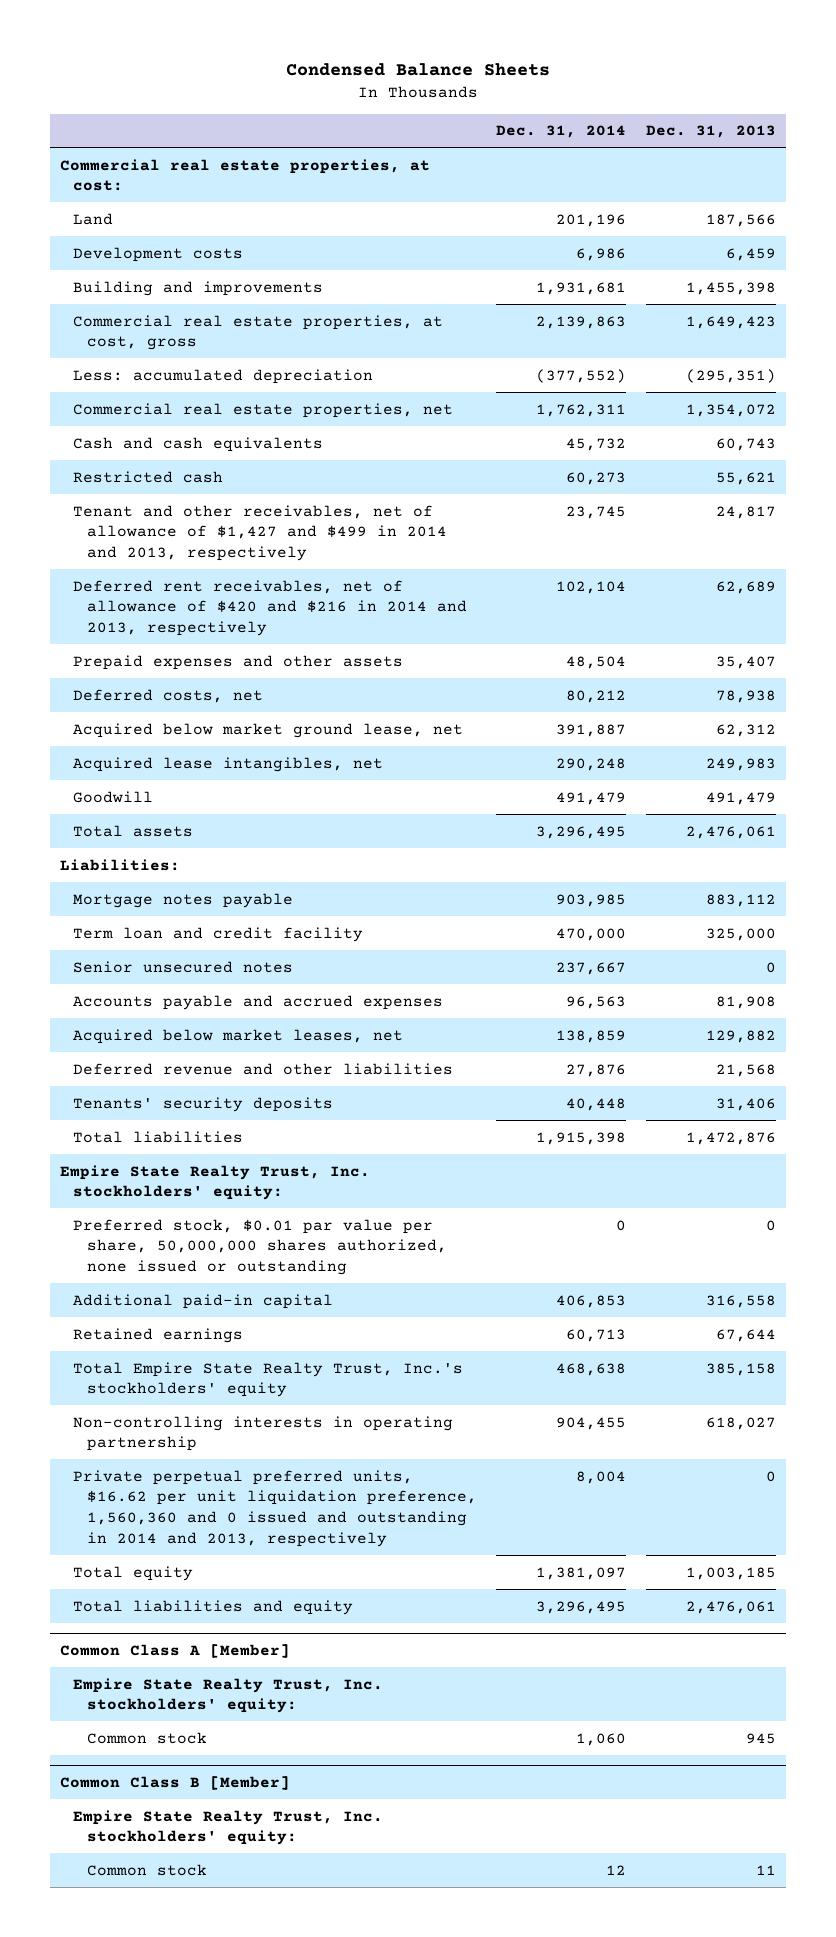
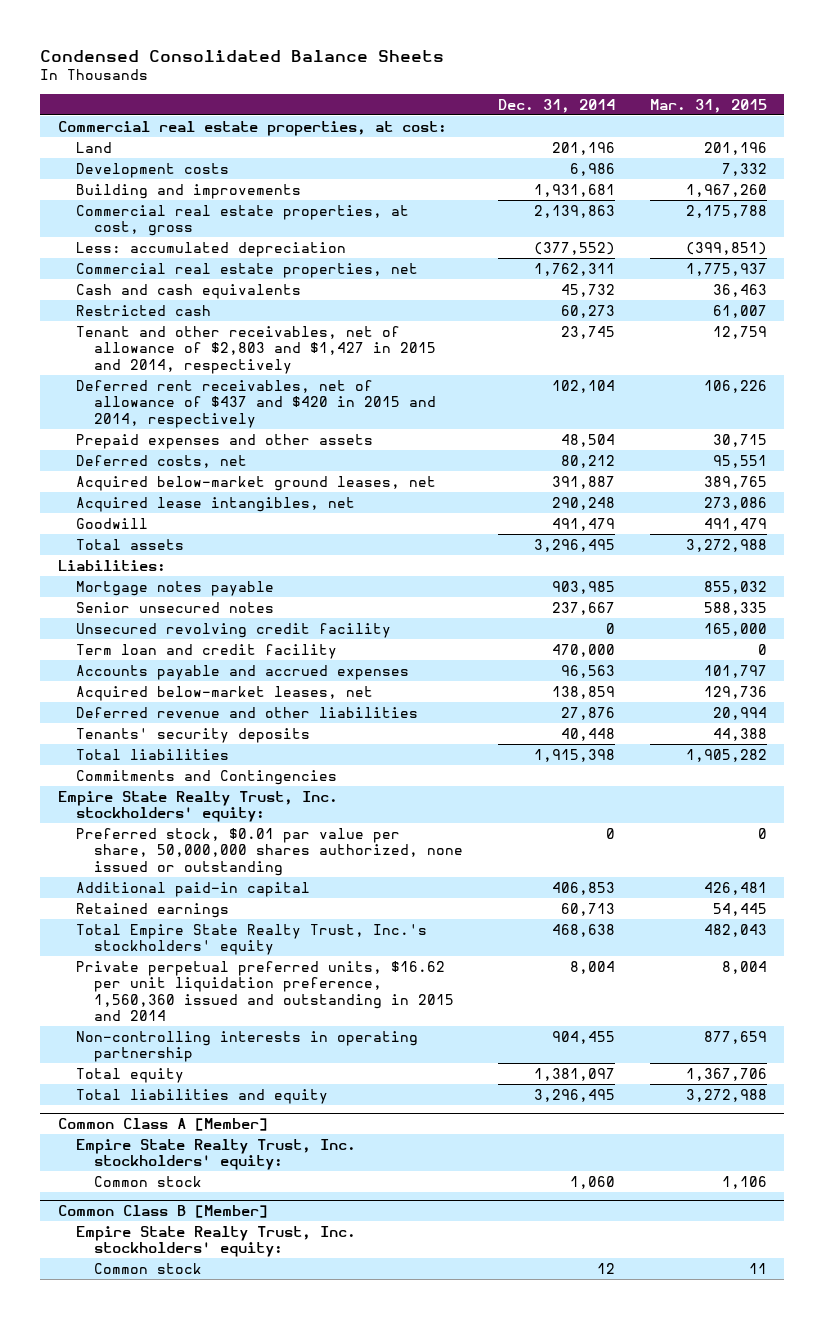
[285,63,550,77] Condensed Balance Sheets -> [40,49,445,62] Condensed Consolidated Balance Sheets
[645,125,776,139] Dec. 31, 2013 -> none
none -> [649,98,767,113] Mar. 31, 2015
[73,504,447,562] Tenant and other receivables, net of allowance of $1,427 and $499 in 2014 and 2013, respectively -> [75,325,437,374] Tenant and other receivables, net of allowance of $2,803 and $1,427 in 2015 and 2014, respectively
[73,579,467,637] Deferred rent receivables, net of allowance of $420 and $216 in 2014 and 2013, respectively -> [75,379,437,428] Deferred rent receivables, net of allowance of $437 and $420 in 2015 and 2014, respectively
[73,722,464,738] Acquired below market ground lease, net -> [75,475,436,491] Acquired below-market ground leases, net
none -> [75,622,391,638] Unsecured revolving credit facility
[73,926,364,942] Term loan and credit facility -> [75,643,337,659] Term loan and credit facility
[73,1028,404,1044] Acquired below market leases, net -> [75,685,373,701] Acquired below-market leases, net
none -> [75,769,337,785] Commitments and Contingencies
none -> [75,960,455,1022] Private perpetual preferred units, $16.62 per unit liquidation preference, 1,560,360 issued and outstanding in 2015 and 2014
[73,1469,477,1547] Private perpetual preferred units, $16.62 per unit liquidation preference, 1,560,360 and 0 issued and outstanding in 2014 and 2013, respectively -> none

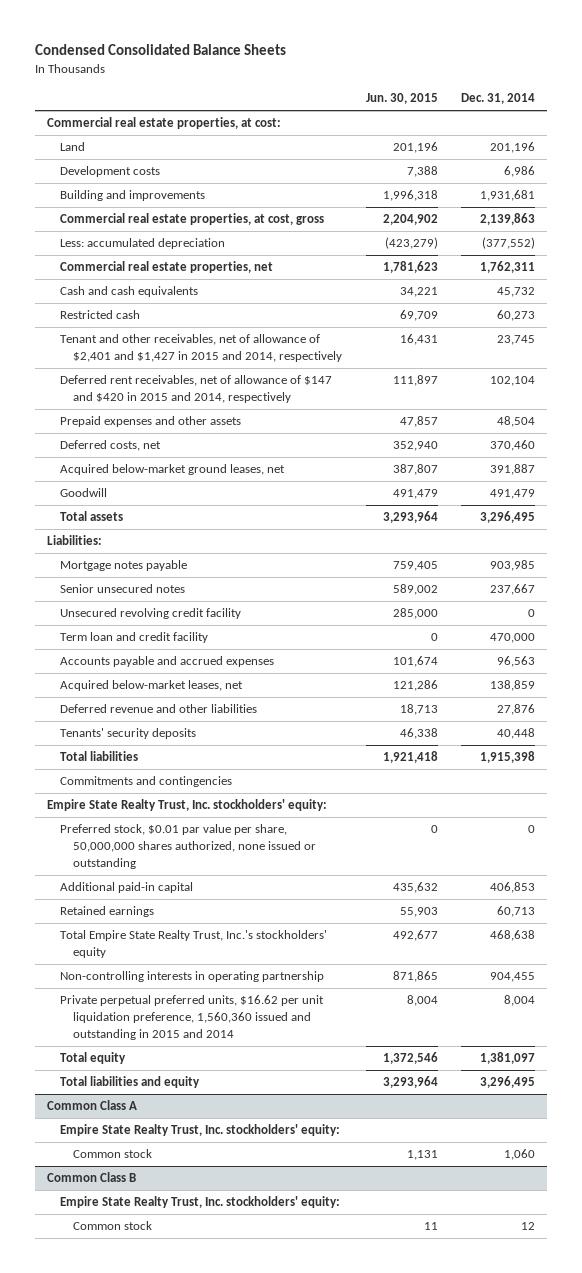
[649,98,767,113] Mar. 31, 2015 -> none
none -> [365,93,438,105] Jun. 30, 2015
[75,325,437,374] Tenant and other receivables, net of allowance of $2,803 and $1,427 in 2015 and 2014, respectively -> [60,334,343,363] Tenant and other receivables, net of allowance of $2,401 and $1,427 in 2015 and 2014, respectively
[75,379,437,428] Deferred rent receivables, net of allowance of $437 and $420 in 2015 and 2014, respectively -> [60,375,333,404] Deferred rent receivables, net of allowance of $147 and $420 in 2015 and 2014, respectively
[560,454,615,468] 80,212 -> [490,440,536,452] 370,460
[75,496,355,512] Acquired lease intangibles, net -> none
[75,769,337,785] Commitments and Contingencies -> [60,776,233,788] Commitments and contingencies
[75,960,455,1022] Private perpetual preferred units, $16.62 per unit liquidation preference, 1,560,360 issued and outstanding in 2015 and 2014 -> [60,995,325,1040] Private perpetual preferred units, $16.62 per unit liquidation preference, 1,560,360 issued and outstanding in 2015 and 2014
[57,1117,268,1131] Common Class A [Member] -> [46,1100,137,1111] Common Class A
[57,1204,268,1218] Common Class B [Member] -> [46,1172,136,1183] Common Class B

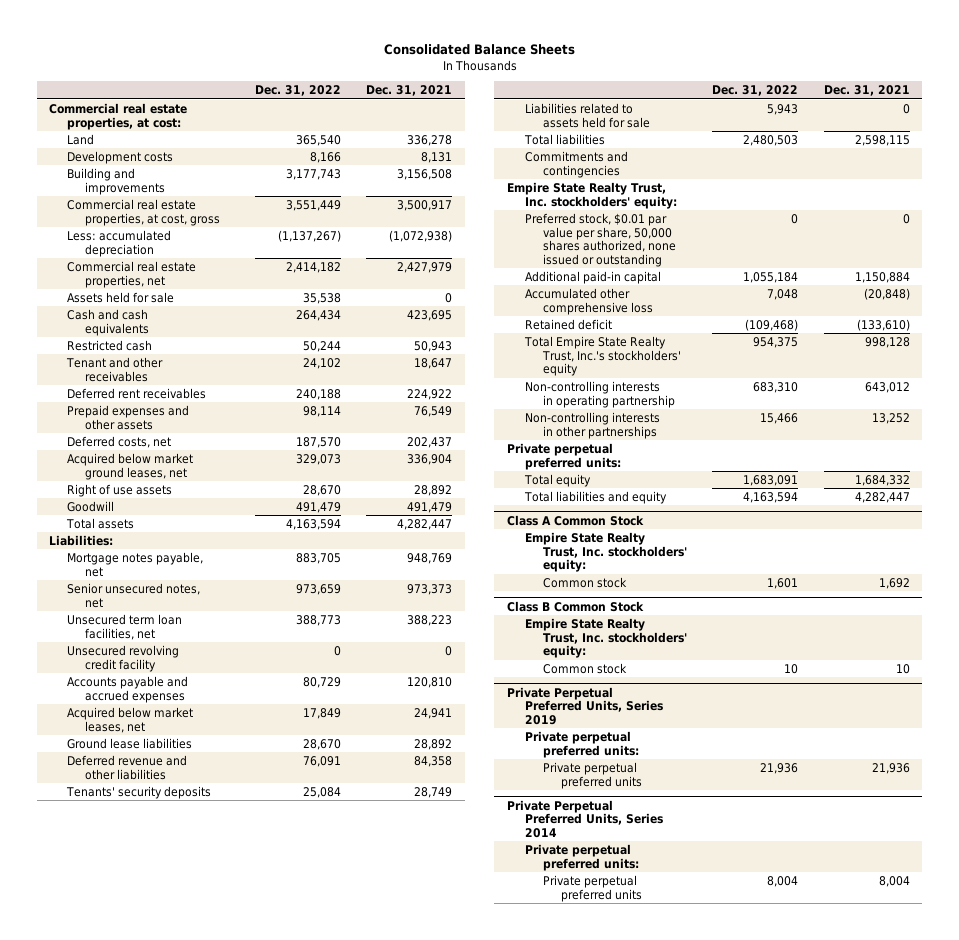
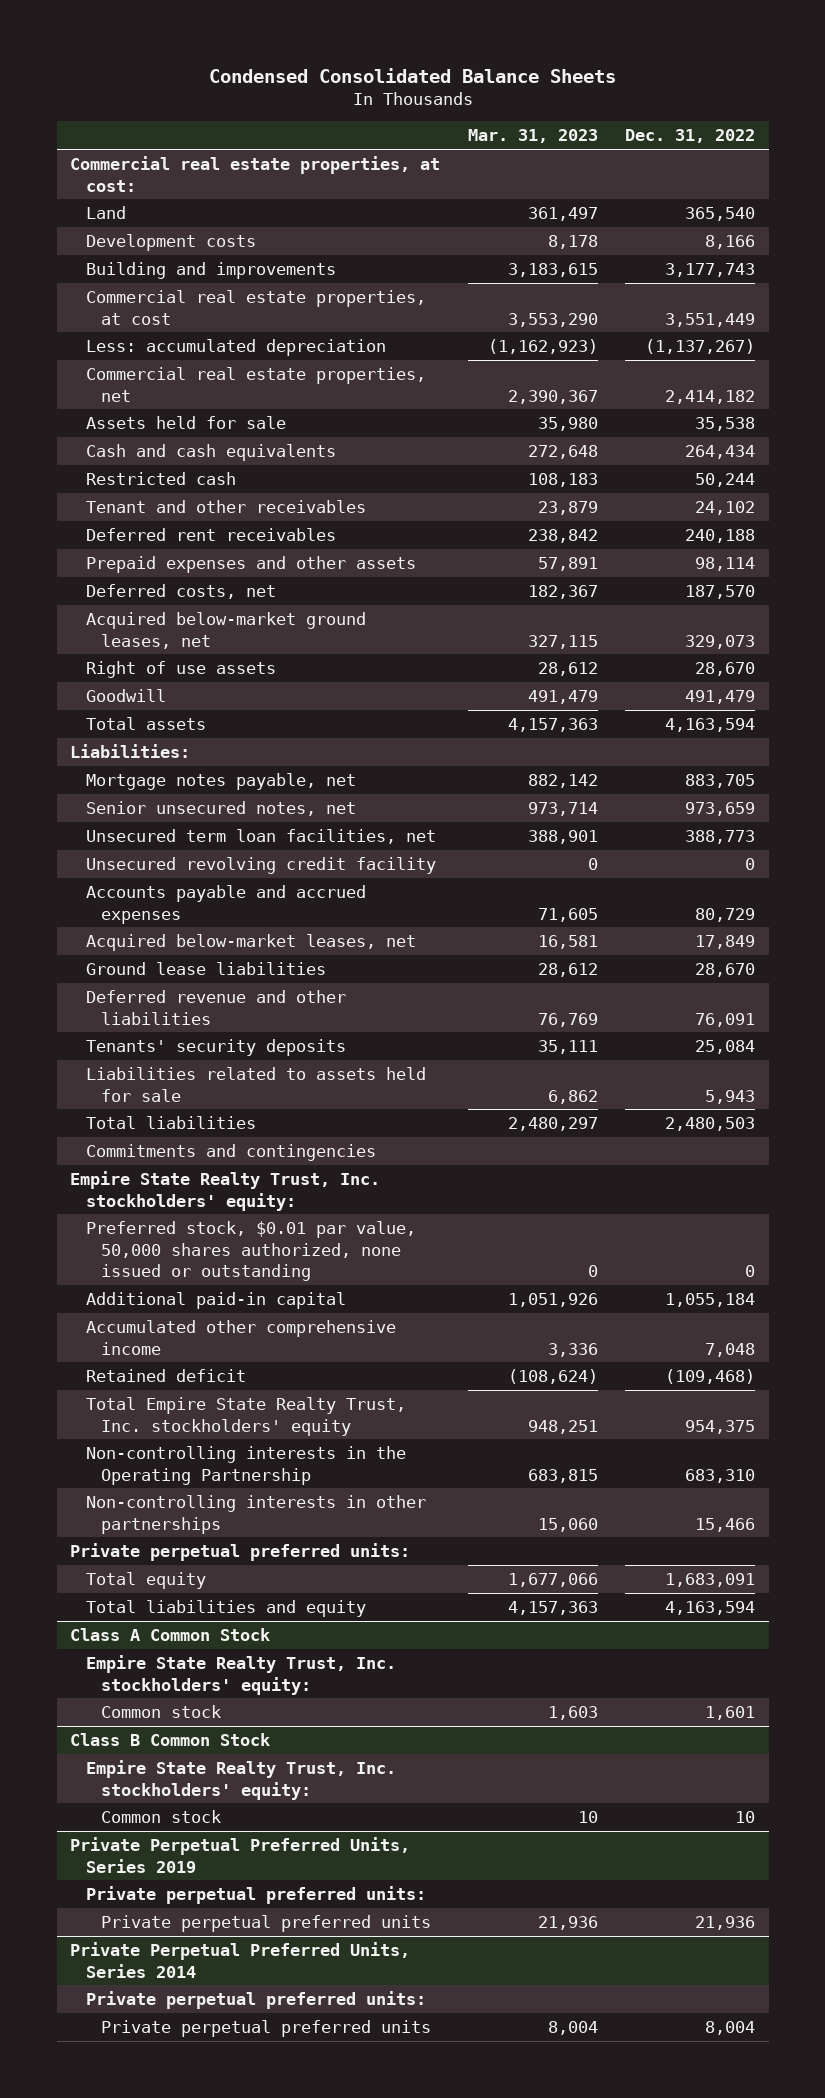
[383,44,575,56] Consolidated Balance Sheets -> [208,67,616,83] Condensed Consolidated Balance Sheets
[366,85,453,97] Dec. 31, 2021 -> none
none -> [467,129,598,144] Mar. 31, 2023
[67,198,221,226] Commercial real estate properties, at cost, gross -> [85,289,426,325] Commercial real estate properties, at cost
[67,452,194,480] Acquired below market ground leases, net -> [85,611,366,649] Acquired below-market ground leases, net
[67,706,194,733] Acquired below market leases, net -> [85,933,416,951] Acquired below-market leases, net
[524,212,676,267] Preferred stock, $0.01 par value per share, 50,000 shares authorized, none issued or outstanding -> [85,1220,416,1282] Preferred stock, $0.01 par value, 50,000 shares authorized, none issued or outstanding
[524,287,653,315] Accumulated other comprehensive loss -> [85,1319,396,1355] Accumulated other comprehensive income
[523,335,681,377] Total Empire State Realty Trust, Inc.'s stockholders' equity -> [85,1396,406,1436] Total Empire State Realty Trust, Inc. stockholders' equity
[524,380,675,408] Non-controlling interests in operating partnership -> [85,1445,406,1485] Non-controlling interests in the Operating Partnership

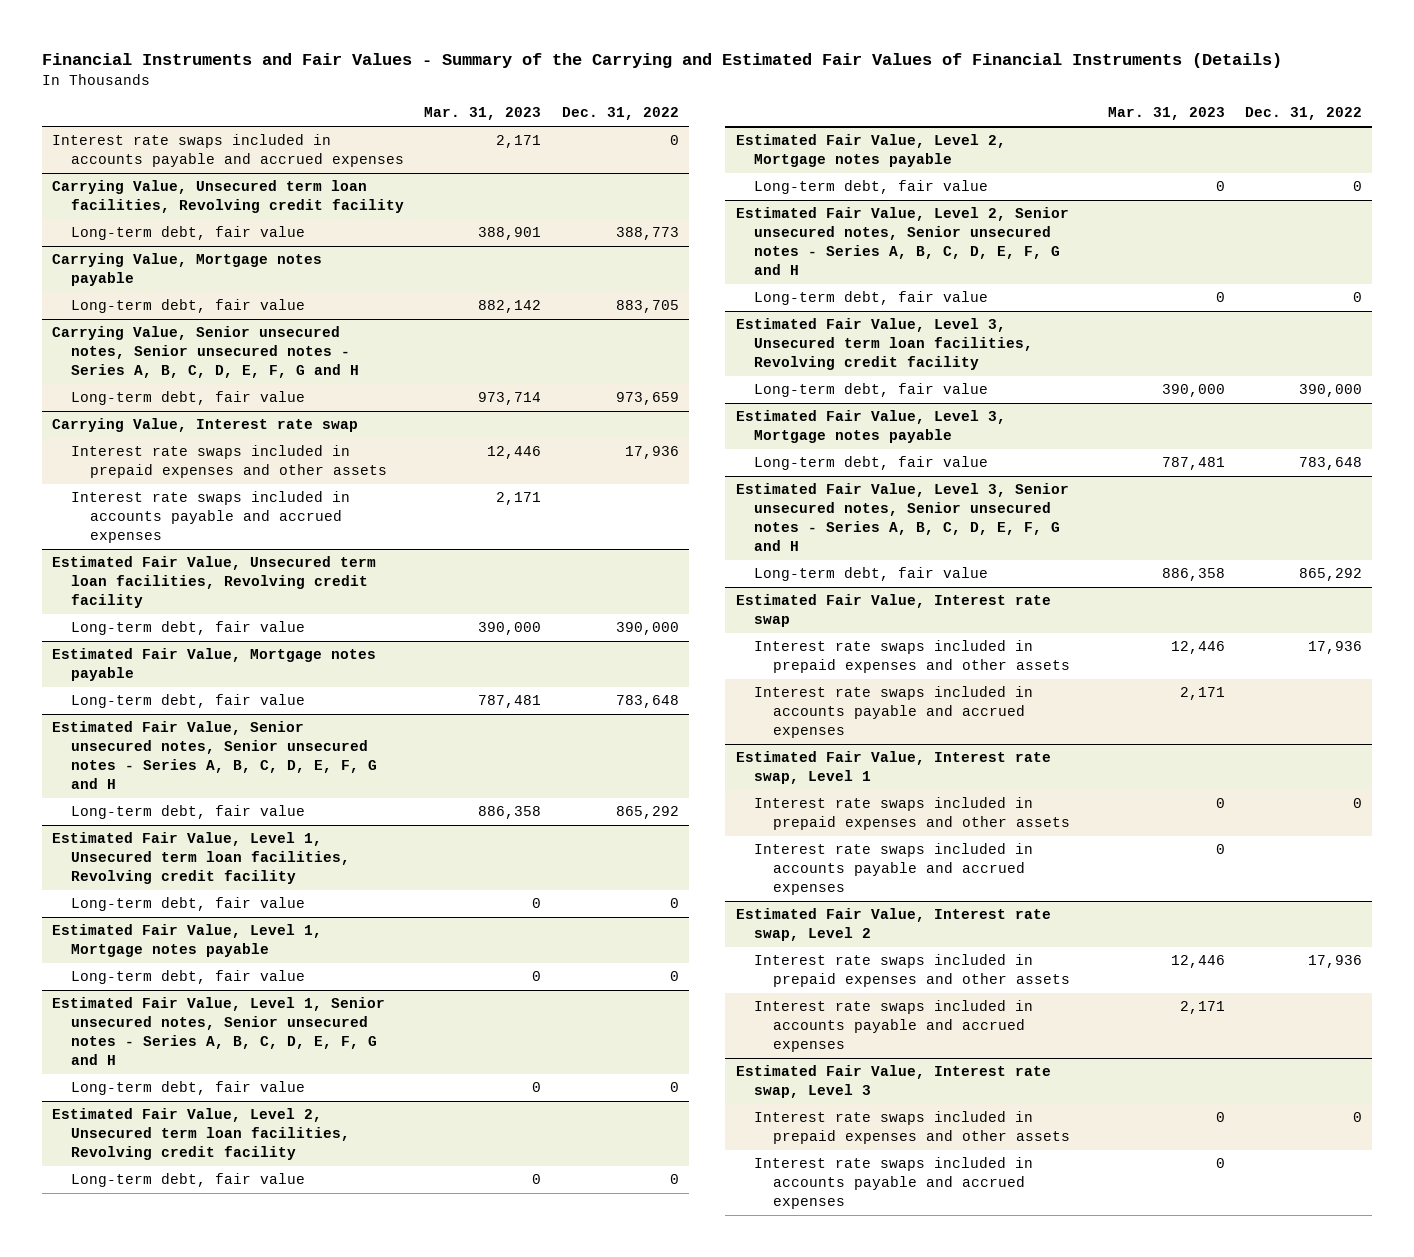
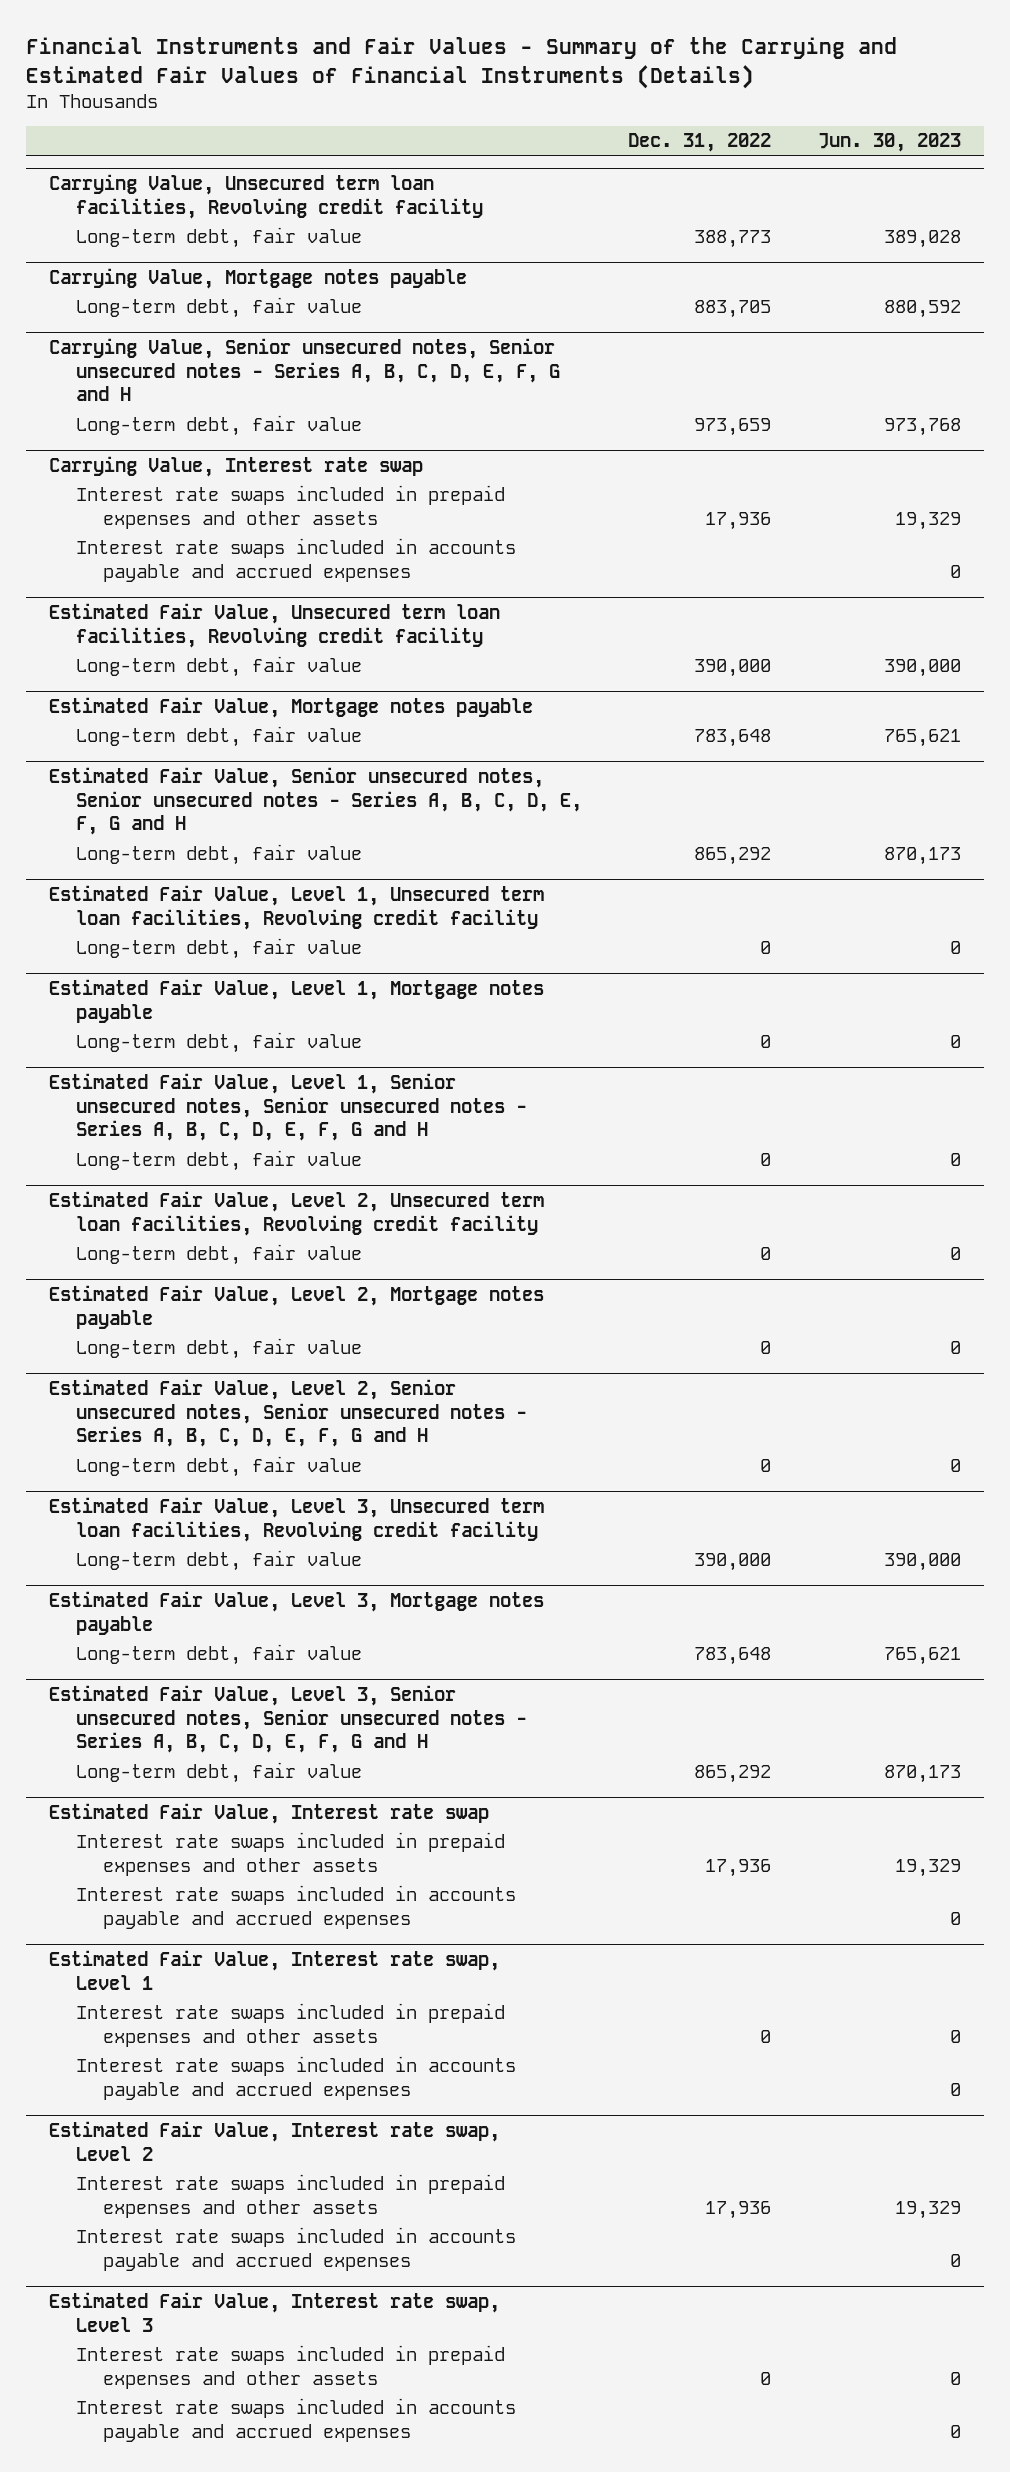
[424,107,542,121] Mar. 31, 2023 -> none
none -> [817,133,961,153] Jun. 30, 2023
[52,134,405,168] Interest rate swaps included in accounts payable and accrued expenses -> none

